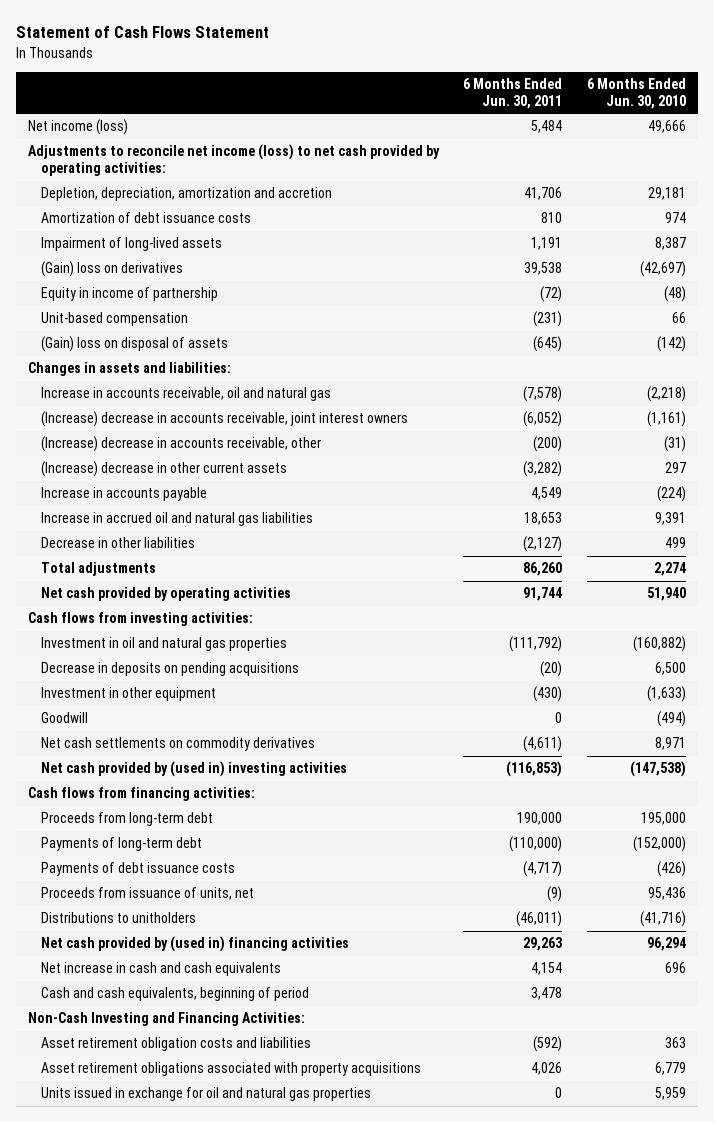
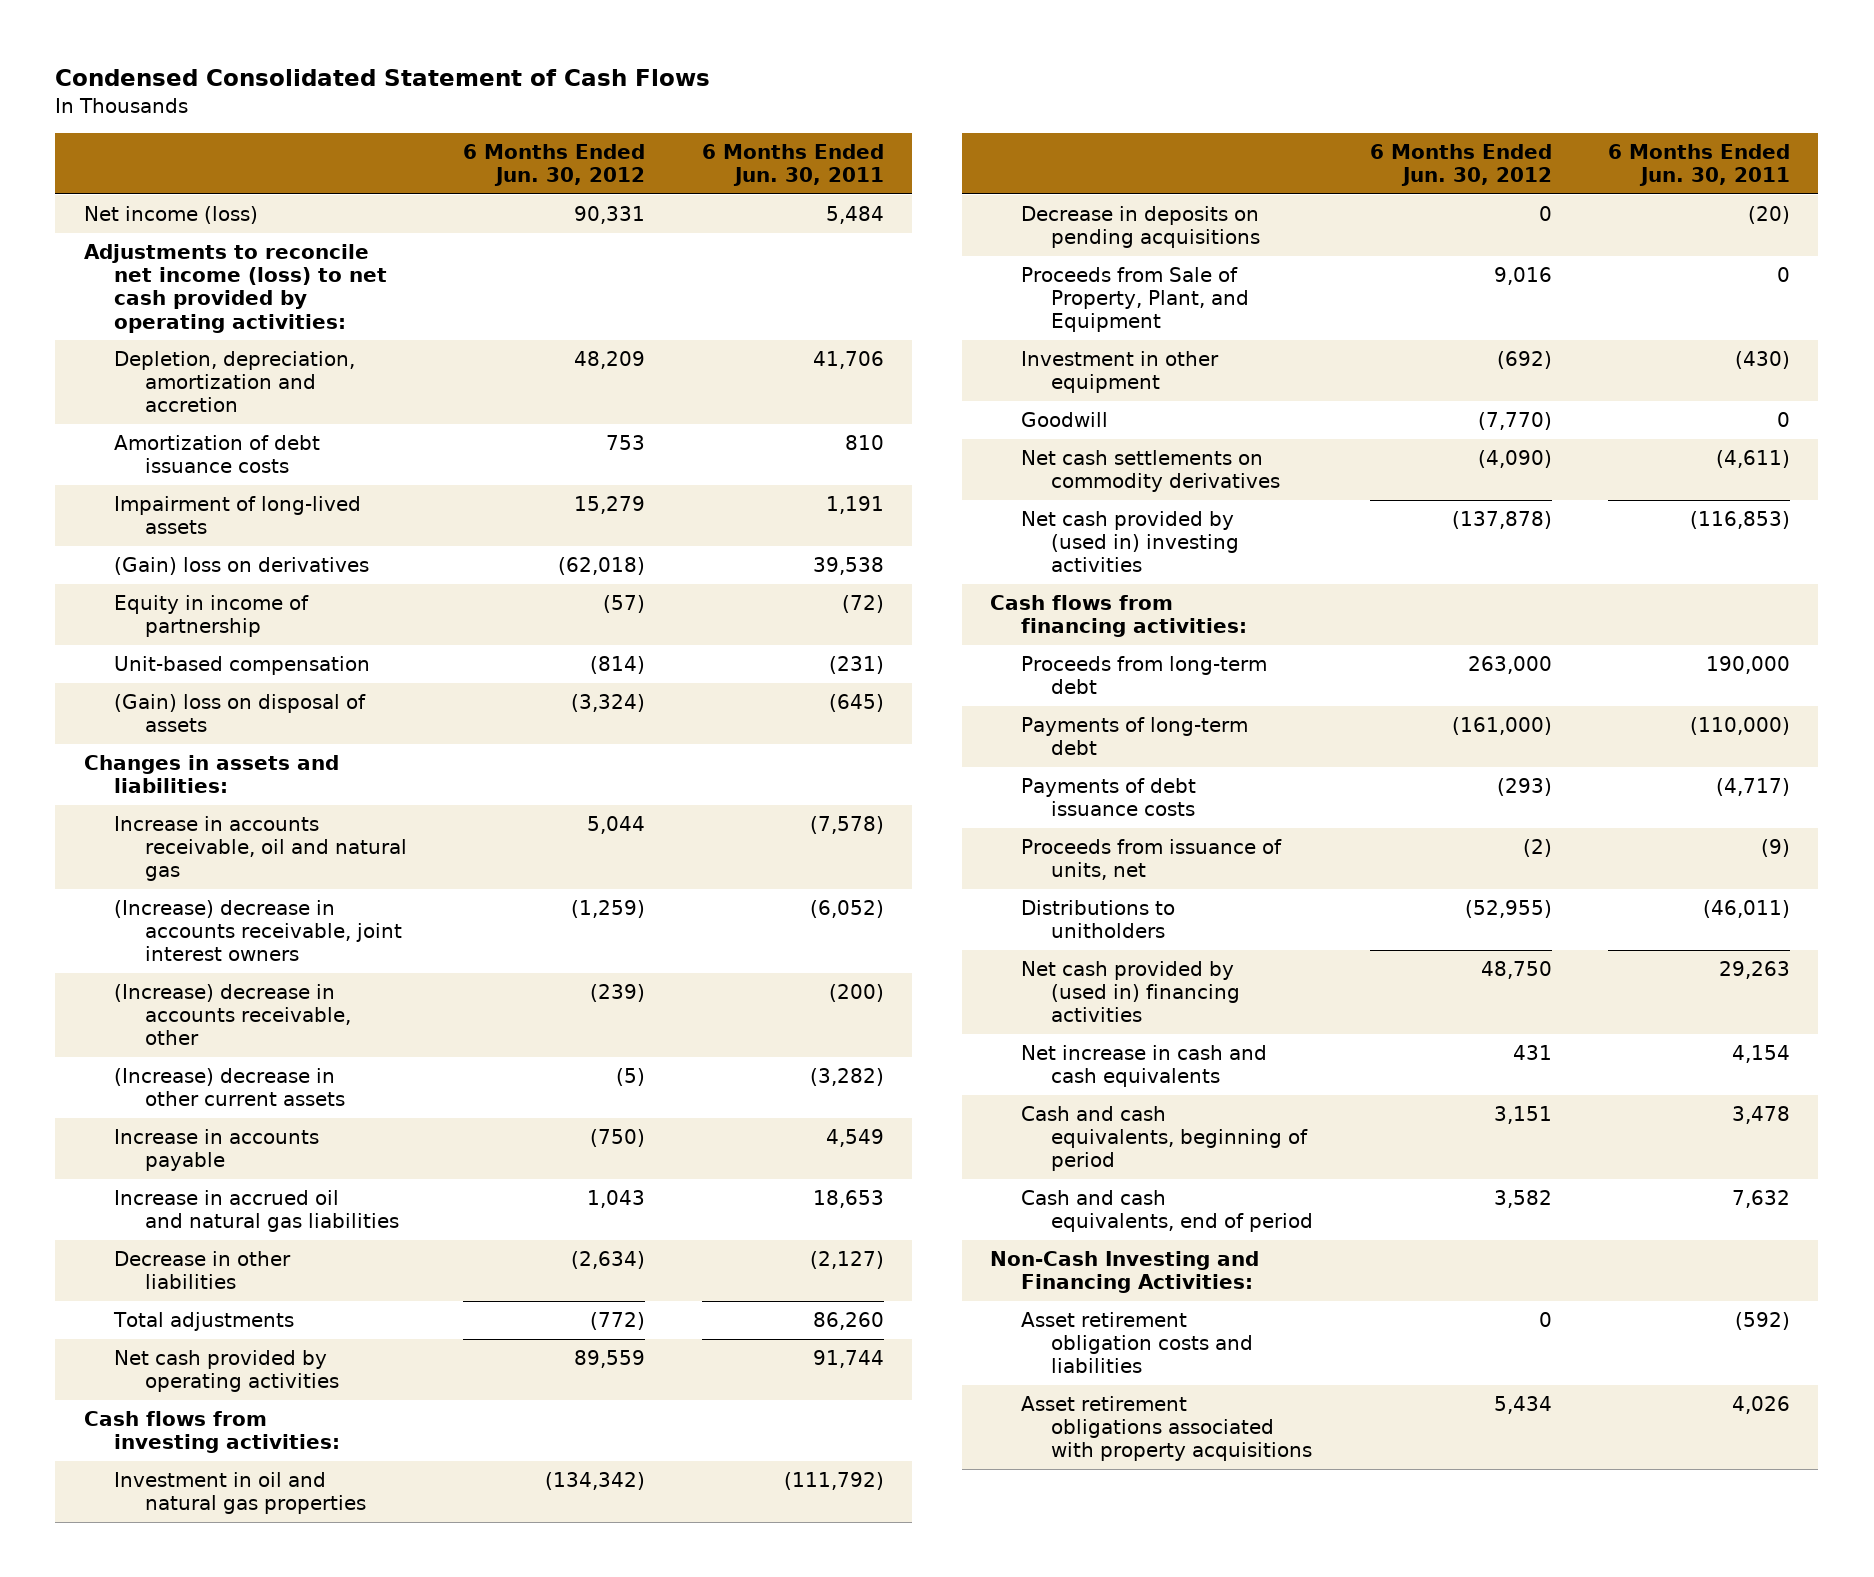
[16,26,270,39] Statement of Cash Flows Statement -> [55,69,711,87] Condensed Consolidated Statement of Cash Flows
[586,78,686,110] 6 Months Ended Jun. 30, 2010 -> none
none -> [463,143,646,187] 6 Months Ended Jun. 30, 2012
none -> [1020,267,1250,333] Proceeds from Sale of Property, Plant, and Equipment
none -> [1020,1190,1314,1233] Cash and cash equivalents, end of period
[41,1087,372,1102] Units issued in exchange for oil and natural gas properties -> none

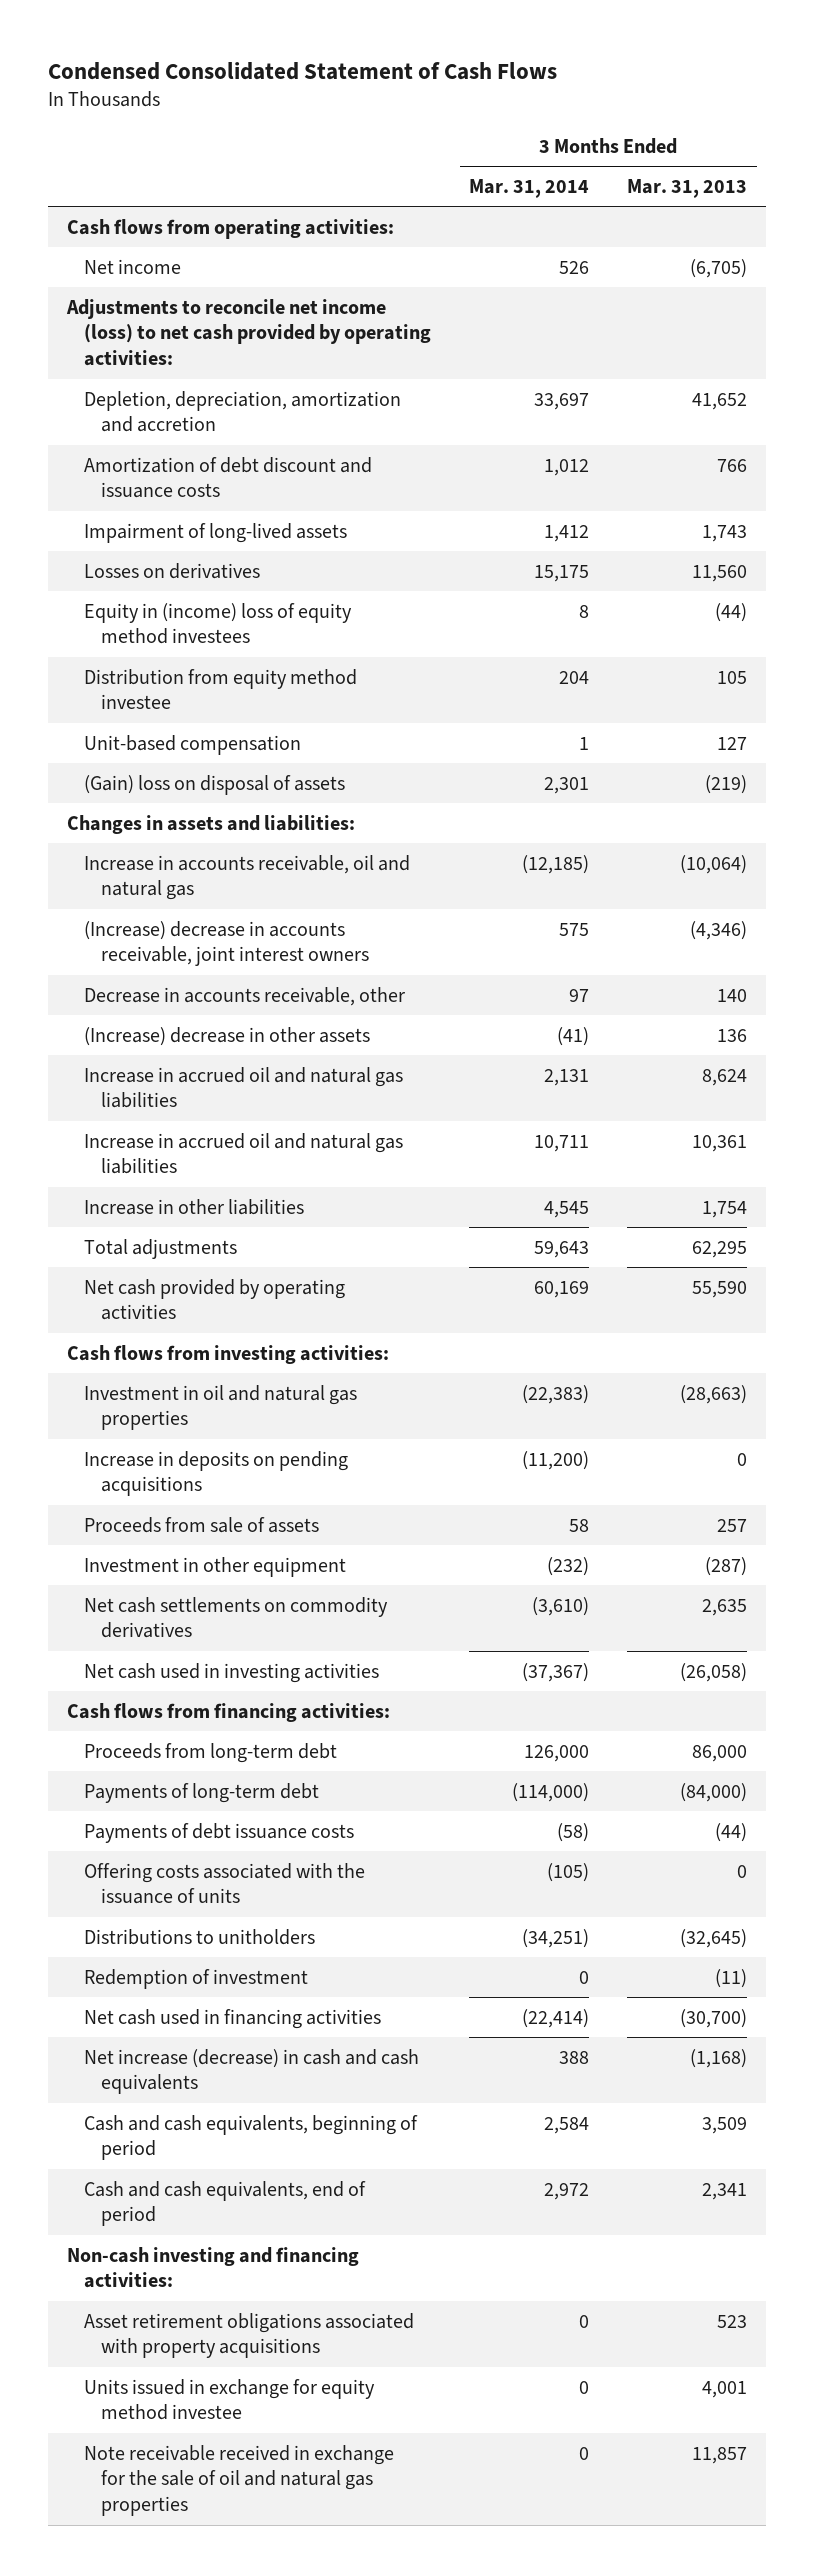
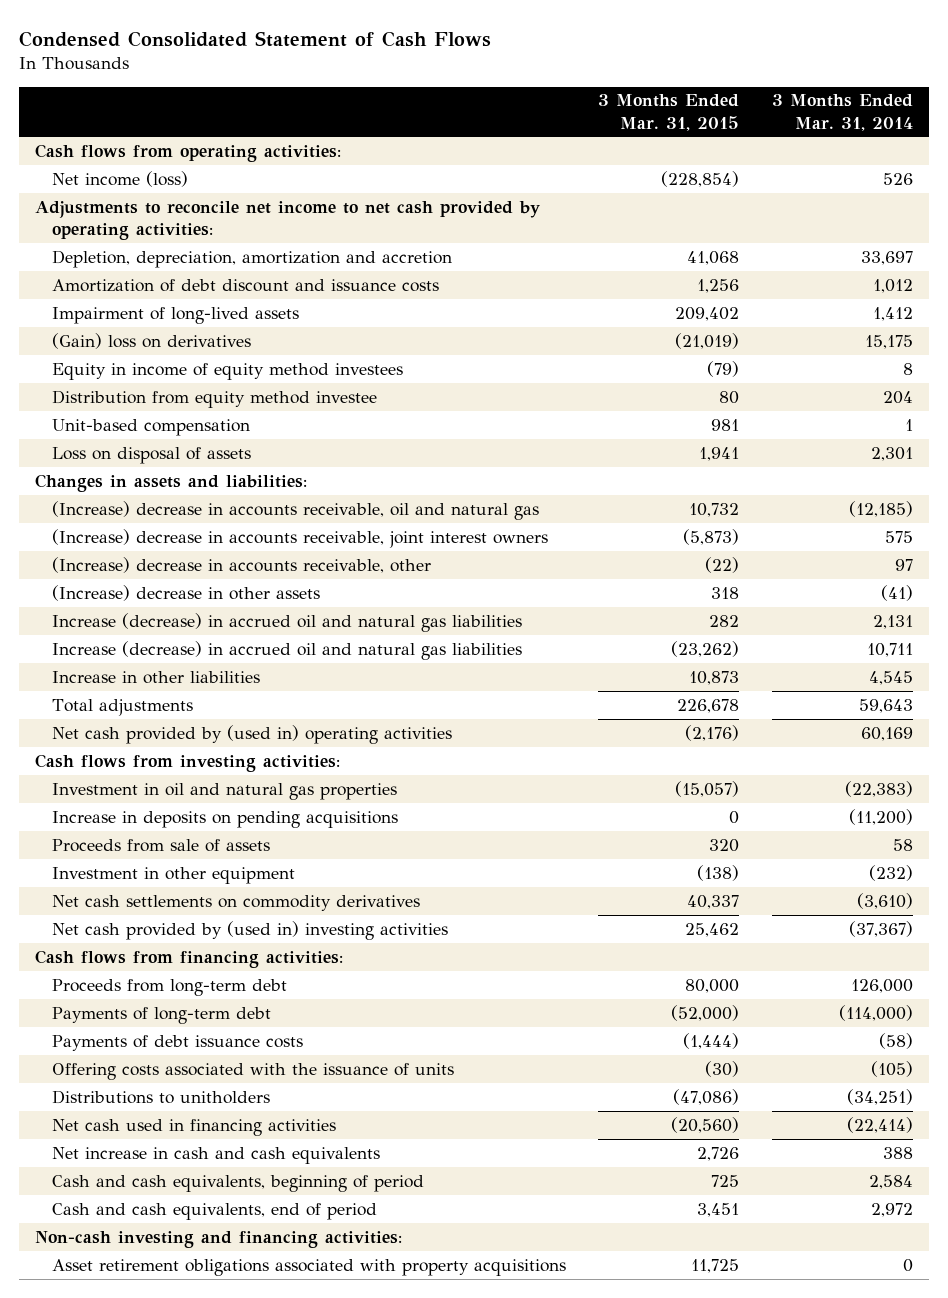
[627,178,748,198] Mar. 31, 2013 -> none
none -> [598,94,740,131] 3 Months Ended Mar. 31, 2015
[84,258,182,274] Net income -> [52,170,189,187] Net income (loss)
[66,298,432,367] Adjustments to reconcile net income (loss) to net cash provided by operating activities: -> [34,200,540,241] Adjustments to reconcile net income to net cash provided by operating activities:
[84,562,261,579] Losses on derivatives -> [52,332,252,349] (Gain) loss on derivatives
[84,602,353,645] Equity in (income) loss of equity method investees -> [52,362,404,380] Equity in income of equity method investees
[84,774,346,795] (Gain) loss on disposal of assets -> [52,446,252,464] Loss on disposal of assets
[84,854,411,901] Increase in accounts receivable, oil and natural gas -> [52,500,540,520] (Increase) decrease in accounts receivable, oil and natural gas
[84,986,406,1006] Decrease in accounts receivable, other -> [52,556,432,573] (Increase) decrease in accounts receivable, other
[84,1066,404,1109] Increase in accrued oil and natural gas liabilities -> [52,612,523,632] Increase (decrease) in accrued oil and natural gas liabilities
[84,1132,404,1175] Increase in accrued oil and natural gas liabilities -> [52,640,523,660] Increase (decrease) in accrued oil and natural gas liabilities
[84,1278,346,1321] Net cash provided by operating activities -> [52,724,453,744] Net cash provided by (used in) operating activities
[84,1662,380,1683] Net cash used in investing activities -> [52,920,449,940] Net cash provided by (used in) investing activities
[84,1968,309,1989] Redemption of investment -> none
[84,2048,420,2095] Net increase (decrease) in cash and cash equivalents -> [52,1146,381,1164] Net increase in cash and cash equivalents
[84,2378,376,2421] Units issued in exchange for equity method investee -> none
[84,2444,395,2517] Note receivable received in exchange for the sale of oil and natural gas properties -> none

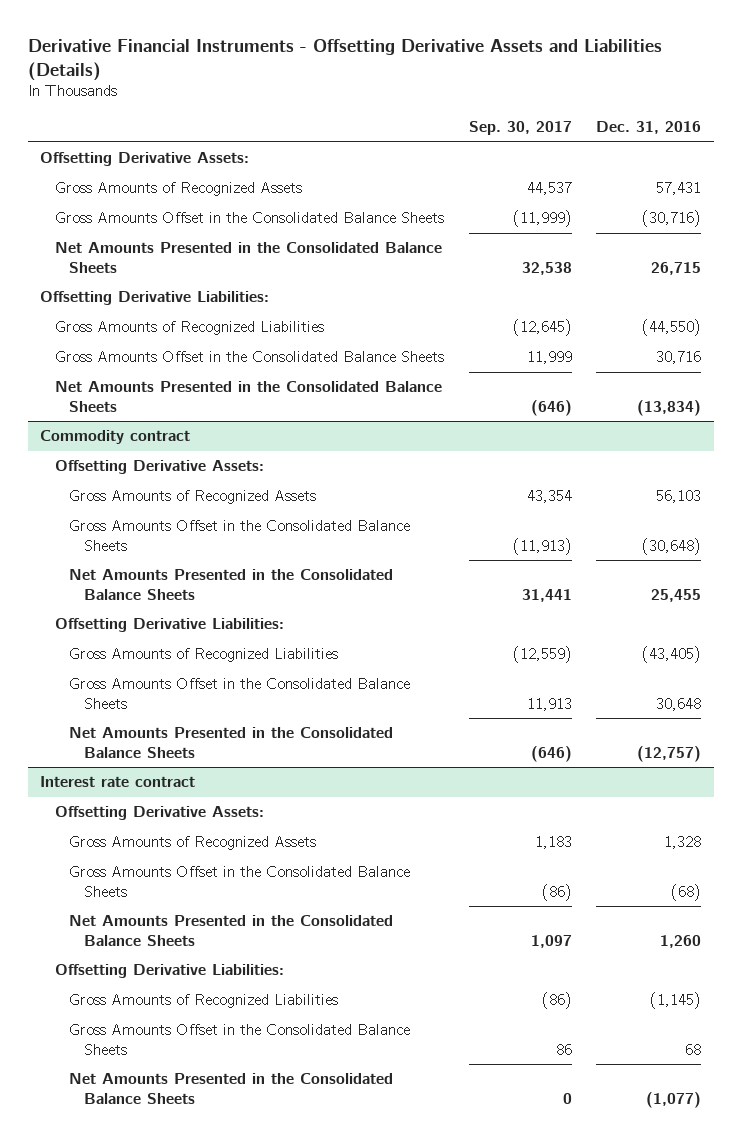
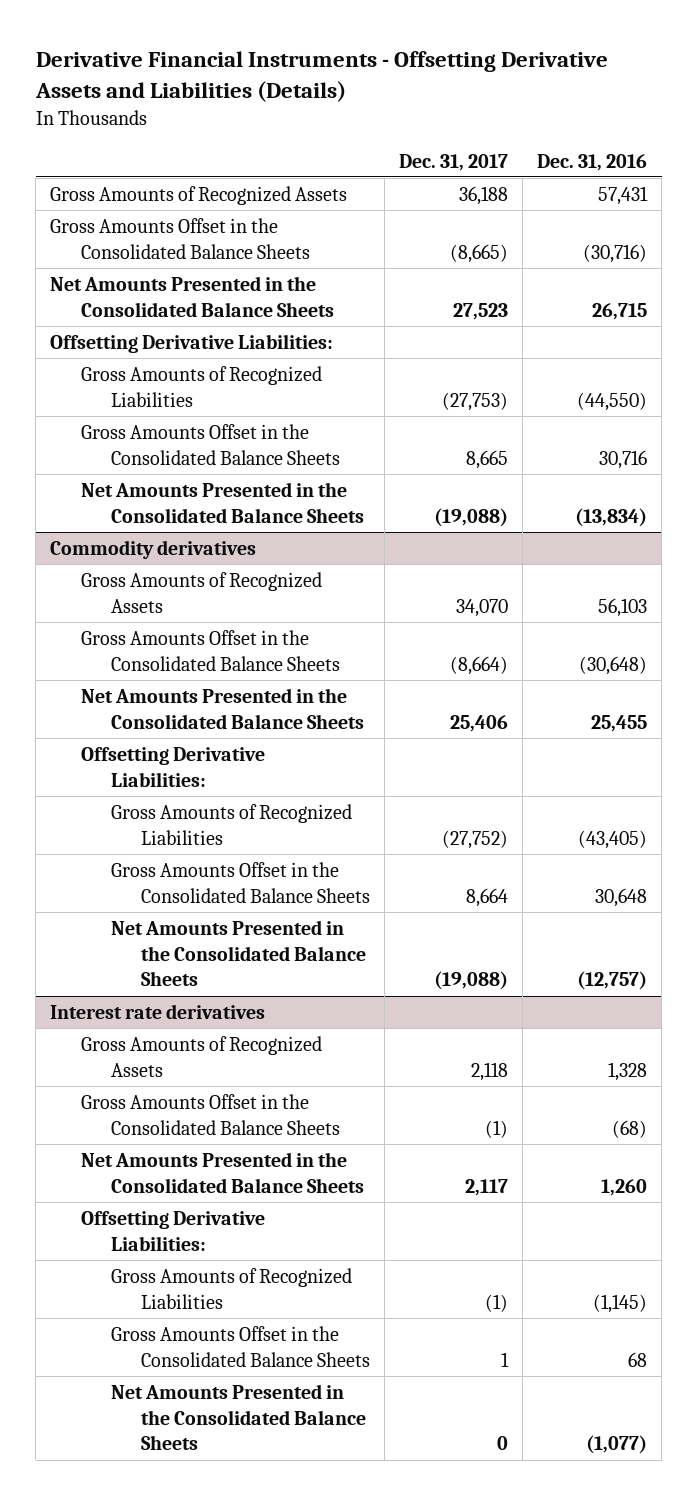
[468,121,572,136] Sep. 30, 2017 -> none
none -> [399,153,509,171] Dec. 31, 2017
[40,152,250,167] Offsetting Derivative Assets: -> none
[54,460,264,475] Offsetting Derivative Assets: -> none
[40,430,191,445] Commodity contract -> [50,539,257,559] Commodity derivatives
[54,806,264,821] Offsetting Derivative Assets: -> none
[40,776,196,788] Interest rate contract -> [50,1003,266,1019] Interest rate derivatives

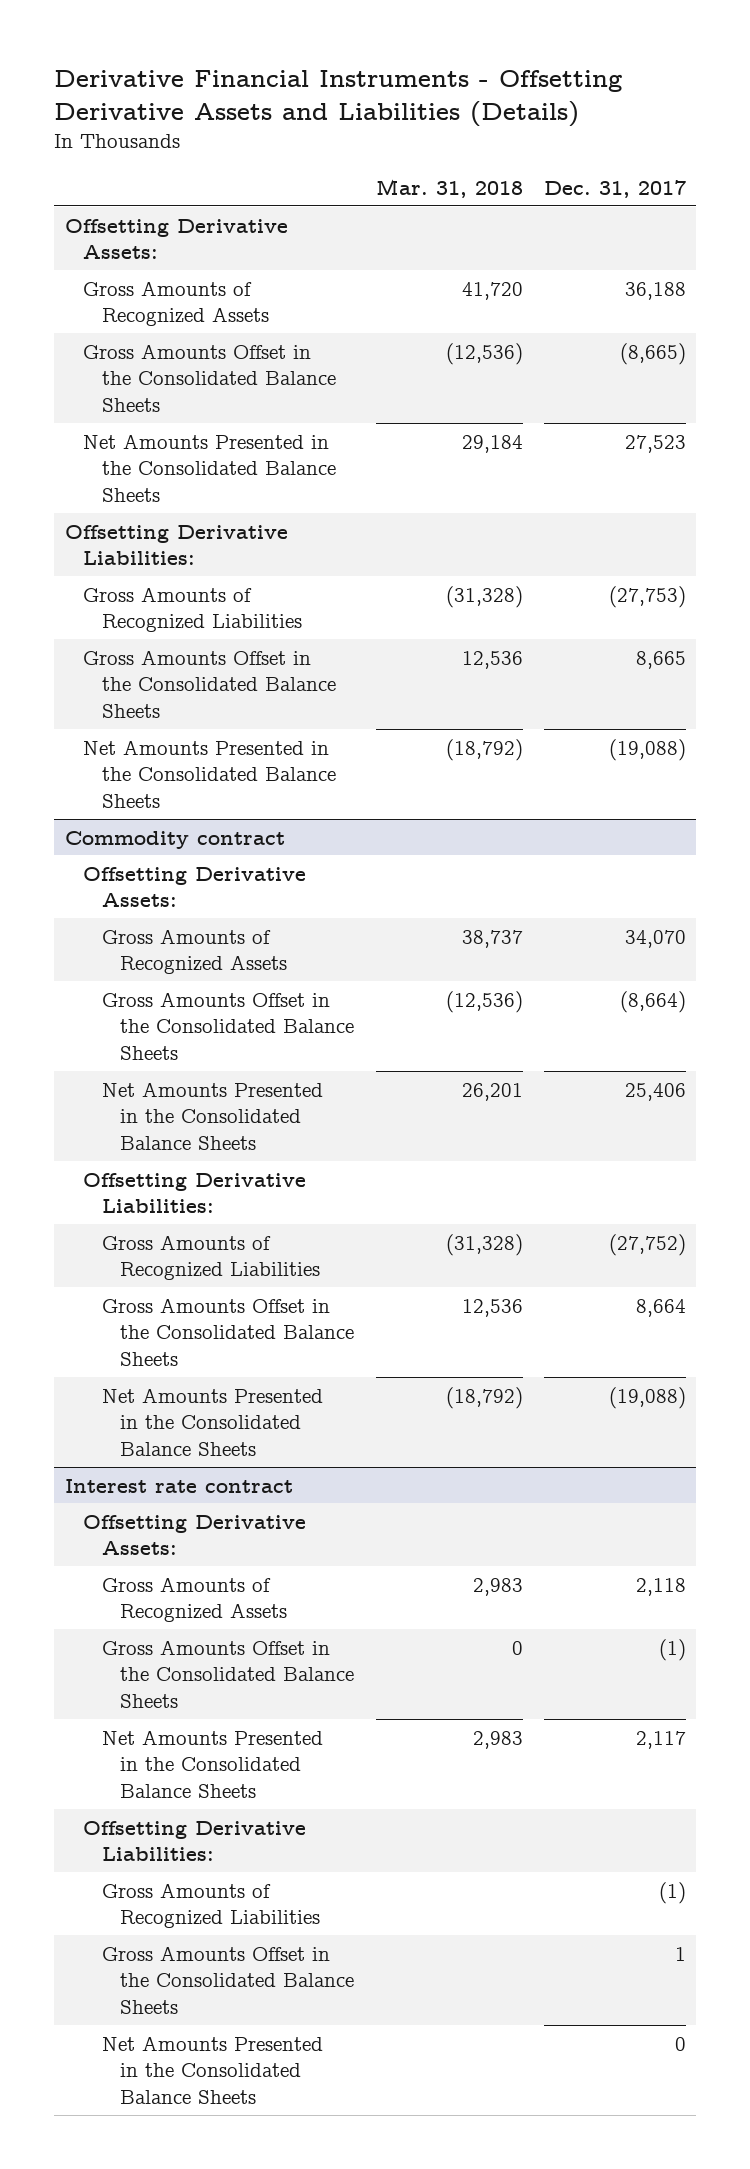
[537,153,648,171] Dec. 31, 2016 -> none
none -> [375,178,523,198] Mar. 31, 2018
none -> [64,218,288,260] Offsetting Derivative Assets:
[50,539,257,559] Commodity derivatives -> [64,830,285,849] Commodity contract
none -> [83,866,307,908] Offsetting Derivative Assets:
[50,1003,266,1019] Interest rate derivatives -> [64,1478,293,1493] Interest rate contract
none -> [83,1514,307,1556] Offsetting Derivative Assets:

